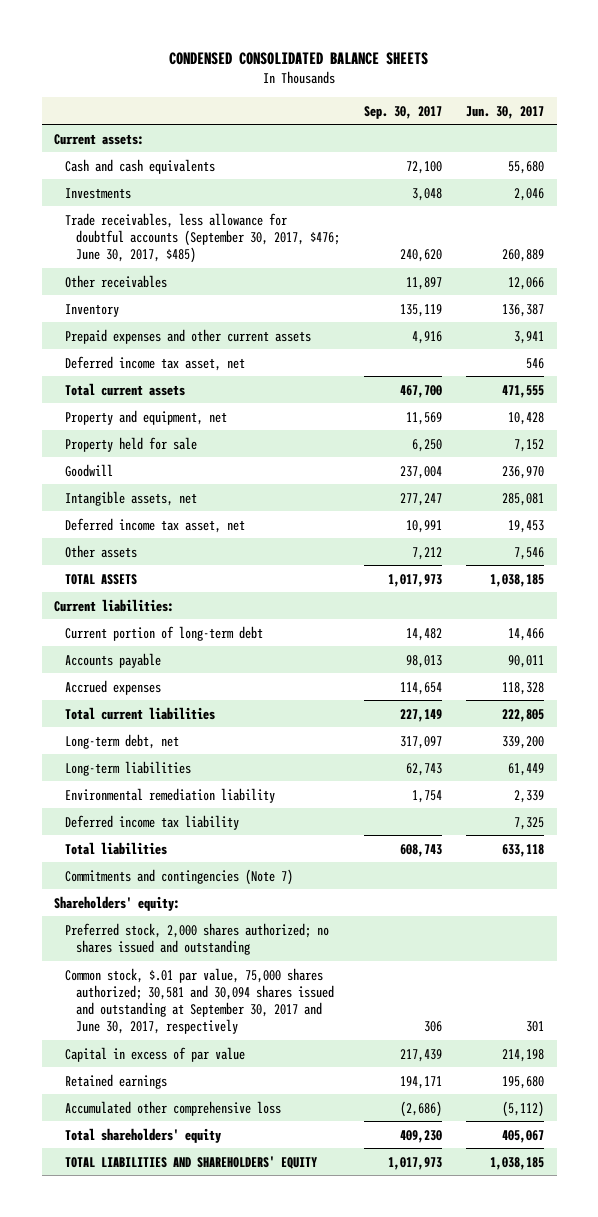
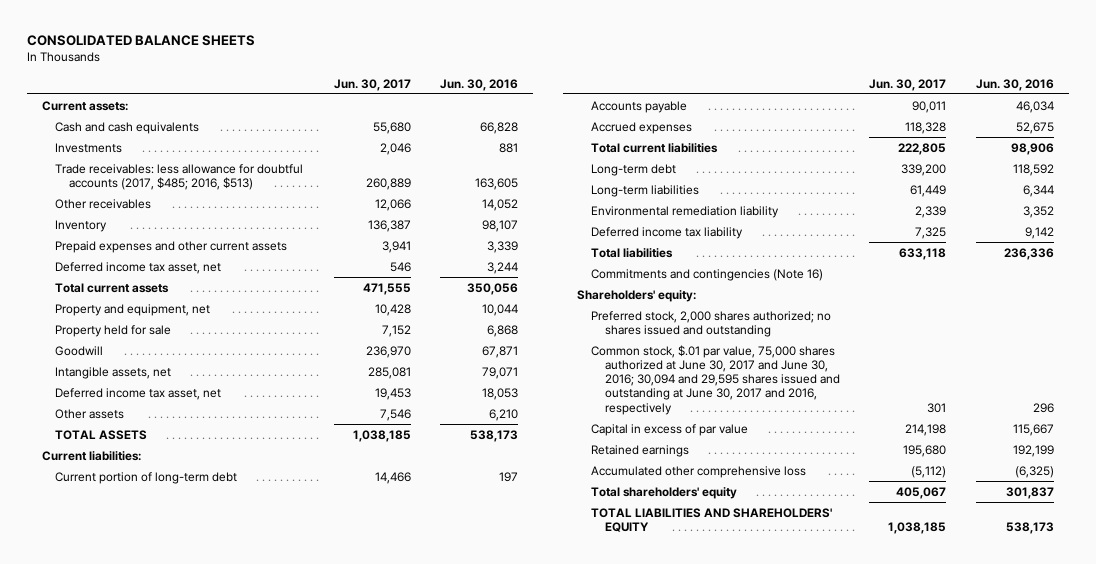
[169,51,429,65] CONDENSED CONSOLIDATED BALANCE SHEETS -> [26,35,255,47] CONSOLIDATED BALANCE SHEETS
[364,105,443,119] Sep. 30, 2017 -> none
none -> [440,78,519,91] Jun. 30, 2016
[65,212,341,264] Trade receivables, less allowance for doubtful accounts (September 30, 2017, $476; June 30, 2017, $485) -> [55,163,304,190] Trade receivables: less allowance for doubtful accounts (2017, $485; 2016, $513)
[65,733,180,749] Long-term debt, net -> [591,163,677,176] Long-term debt
[65,868,294,885] Commitments and contingencies (Note 7) -> [591,268,824,281] Commitments and contingencies (Note 16)
[65,967,335,1035] Common stock, $.01 par value, 75,000 shares authorized; 30,581 and 30,094 shares issued and outstanding at September 30, 2017 and June 30, 2017, respectively -> [591,344,840,415] Common stock, $.01 par value, 75,000 shares authorized at June 30, 2017 and June 30, 2016; 30,094 and 29,595 shares issued and outstanding at June 30, 2017 and 2016, respectively

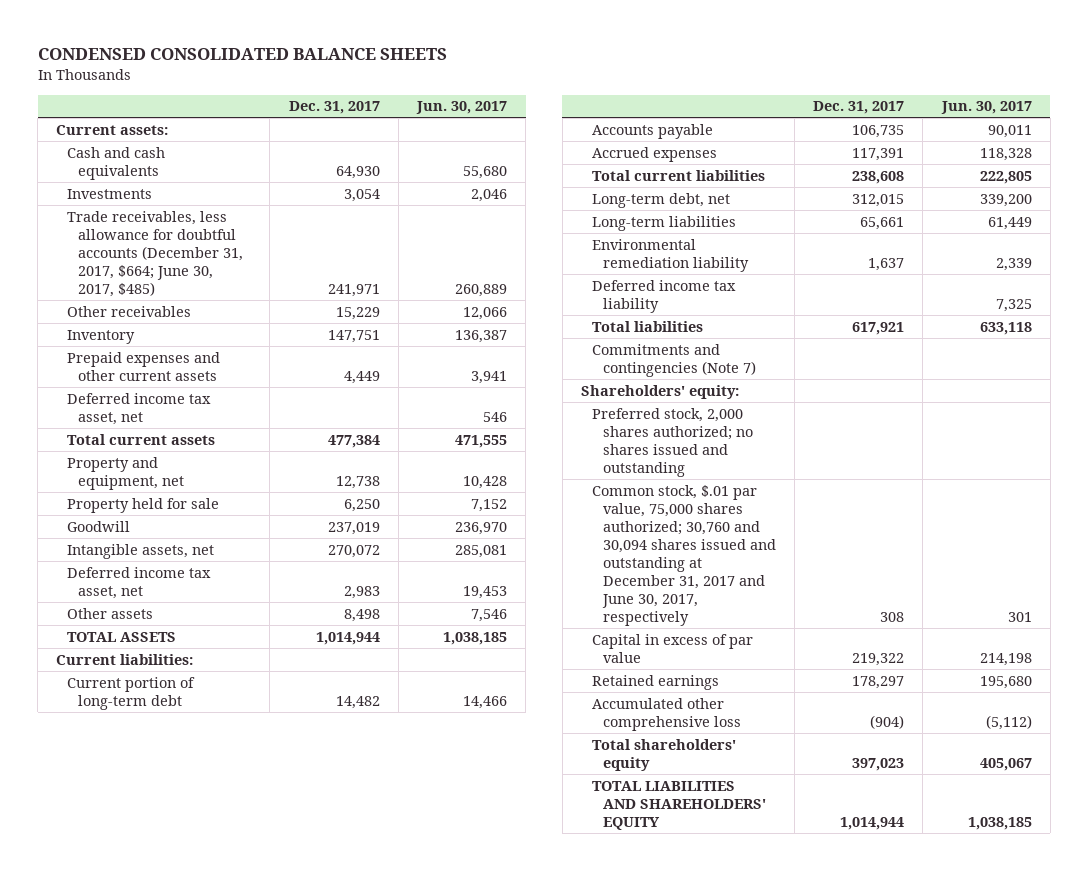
[26,35,255,47] CONSOLIDATED BALANCE SHEETS -> [37,48,447,61] CONDENSED CONSOLIDATED BALANCE SHEETS
[440,78,519,91] Jun. 30, 2016 -> none
none -> [288,101,380,115] Dec. 31, 2017
[55,163,304,190] Trade receivables: less allowance for doubtful accounts (2017, $485; 2016, $513) -> [67,210,244,298] Trade receivables, less allowance for doubtful accounts (December 31, 2017, $664; June 30, 2017, $485)
[591,163,677,176] Long-term debt -> [591,192,730,208] Long-term debt, net
[591,268,824,281] Commitments and contingencies (Note 16) -> [591,343,756,377] Commitments and contingencies (Note 7)
[591,344,840,415] Common stock, $.01 par value, 75,000 shares authorized at June 30, 2017 and June 30, 2016; 30,094 and 29,595 shares issued and outstanding at June 30, 2017 and 2016, respectively -> [591,484,776,627] Common stock, $.01 par value, 75,000 shares authorized; 30,760 and 30,094 shares issued and outstanding at December 31, 2017 and June 30, 2017, respectively

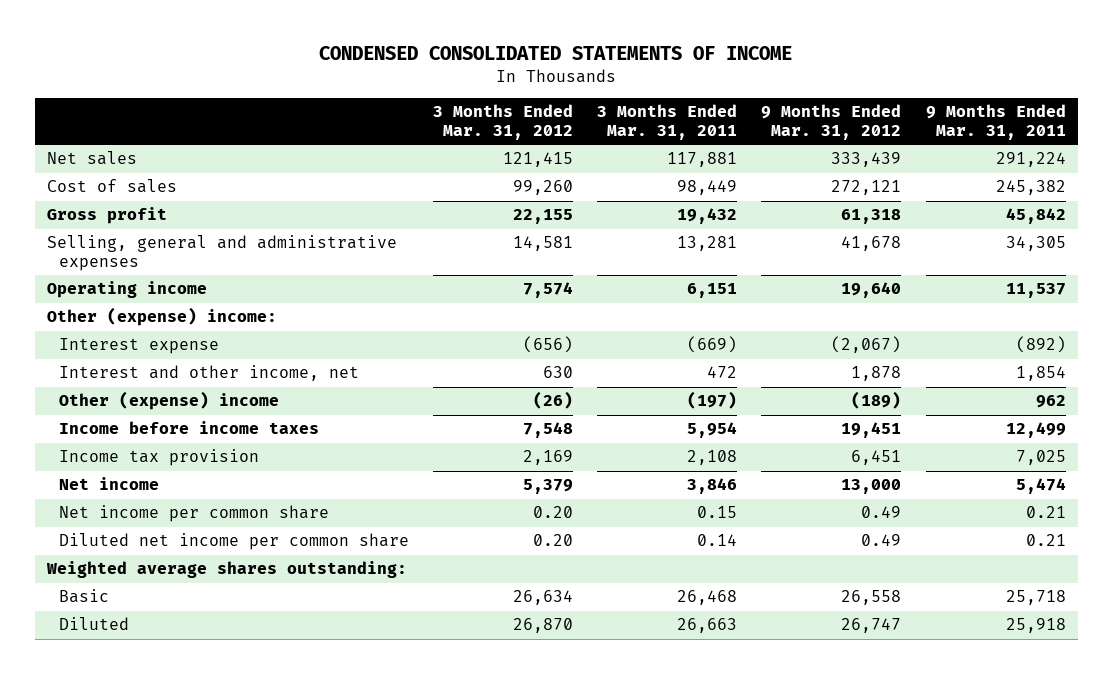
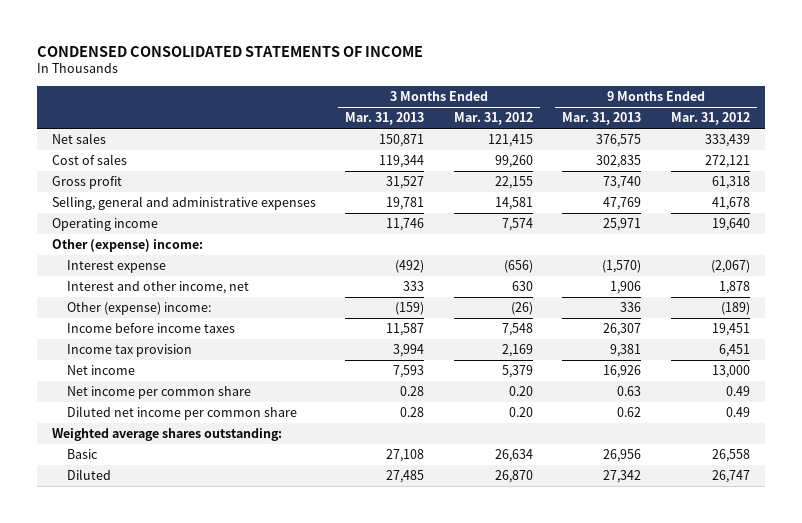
[597,104,738,140] 3 Months Ended Mar. 31, 2011 -> none
[925,104,1066,140] 9 Months Ended Mar. 31, 2011 -> none
none -> [345,112,425,126] Mar. 31, 2013
none -> [562,112,642,126] Mar. 31, 2013
[59,391,280,411] Other (expense) income -> [67,302,212,316] Other (expense) income:

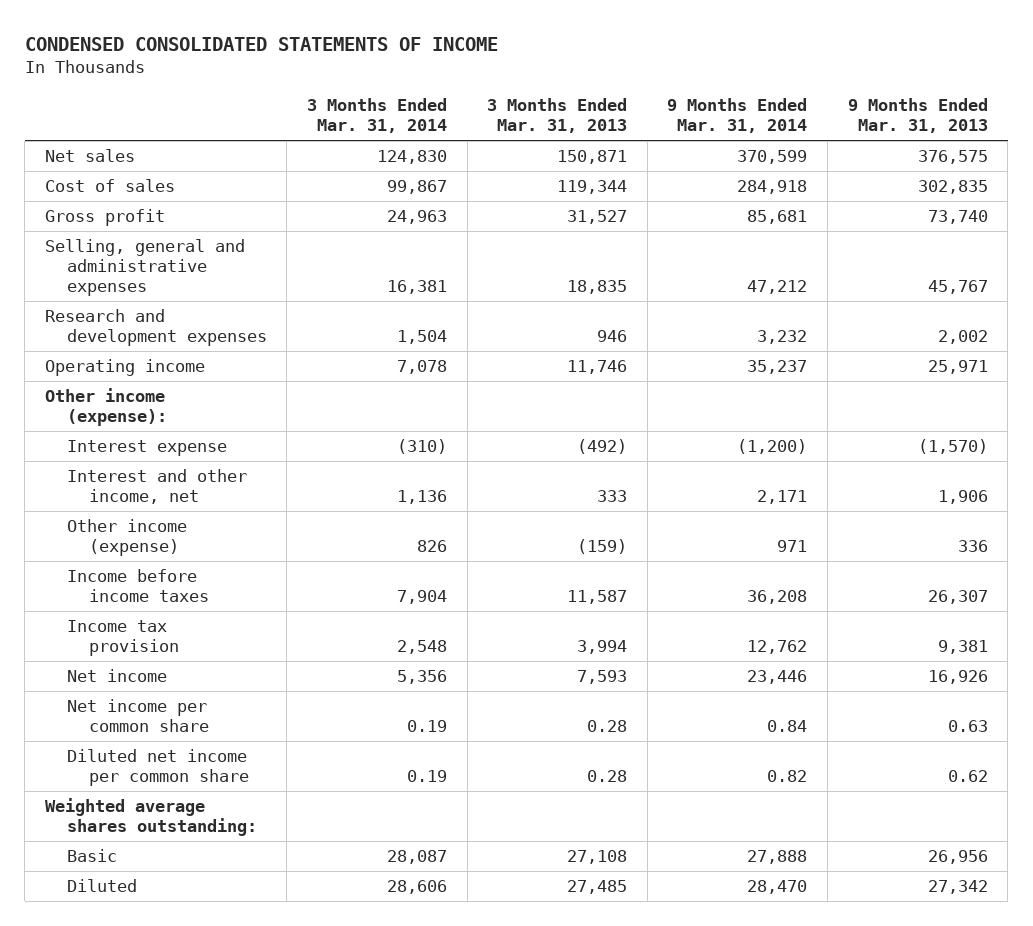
[453,112,533,126] Mar. 31, 2012 -> none
[670,112,750,126] Mar. 31, 2012 -> none
none -> [307,98,448,134] 3 Months Ended Mar. 31, 2014
none -> [667,98,808,134] 9 Months Ended Mar. 31, 2014
[386,197,425,211] 19,781 -> [567,280,628,295] 18,835
[603,197,642,211] 47,769 -> [927,280,988,295] 45,767
none -> [44,309,267,347] Research and development expenses
[51,239,203,253] Other (expense) income: -> [44,388,167,427] Other income (expense):
[67,302,212,316] Other (expense) income: -> [66,519,187,557] Other income (expense)

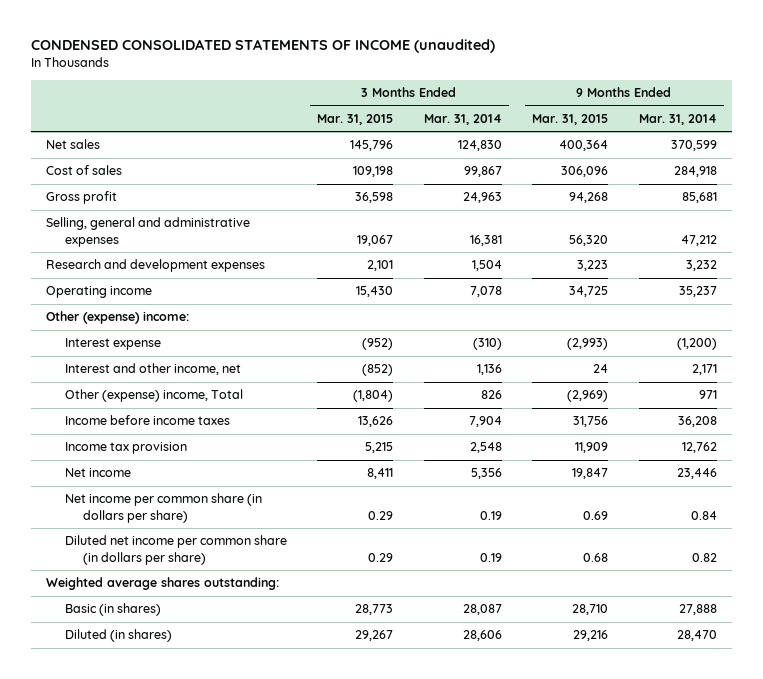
[24,36,498,51] CONDENSED CONSOLIDATED STATEMENTS OF INCOME -> [30,39,495,54] CONDENSED CONSOLIDATED STATEMENTS OF INCOME (unaudited)
[487,98,628,134] 3 Months Ended Mar. 31, 2013 -> none
[847,98,988,134] 9 Months Ended Mar. 31, 2013 -> none
none -> [317,114,394,126] Mar. 31, 2015
none -> [532,114,609,126] Mar. 31, 2015
[44,388,167,427] Other income (expense): -> [46,311,190,325] Other (expense) income:
[66,519,187,557] Other income (expense) -> [64,389,243,403] Other (expense) income, Total
[66,699,209,733] Net income per common share -> [64,493,262,523] Net income per common share (in dollars per share)
[66,749,249,787] Diluted net income per common share -> [64,535,287,565] Diluted net income per common share (in dollars per share)
[66,849,117,863] Basic -> [64,603,161,617] Basic (in shares)
[66,879,137,893] Diluted -> [64,629,172,643] Diluted (in shares)

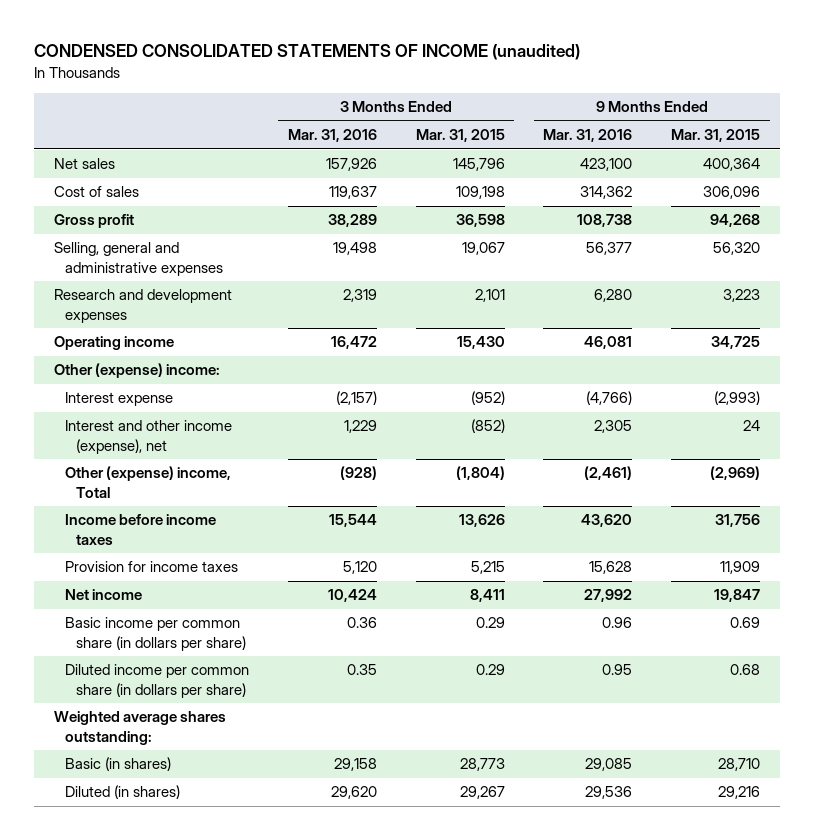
[423,114,502,126] Mar. 31, 2014 -> none
[638,114,717,126] Mar. 31, 2014 -> none
none -> [287,129,377,143] Mar. 31, 2016
none -> [543,129,633,143] Mar. 31, 2016
[64,363,241,376] Interest and other income, net -> [64,420,232,454] Interest and other income (expense), net
[64,442,187,455] Income tax provision -> [64,561,238,573] Provision for income taxes
[64,493,262,523] Net income per common share (in dollars per share) -> [64,617,246,651] Basic income per common share (in dollars per share)
[64,535,287,565] Diluted net income per common share (in dollars per share) -> [64,664,249,698] Diluted income per common share (in dollars per share)

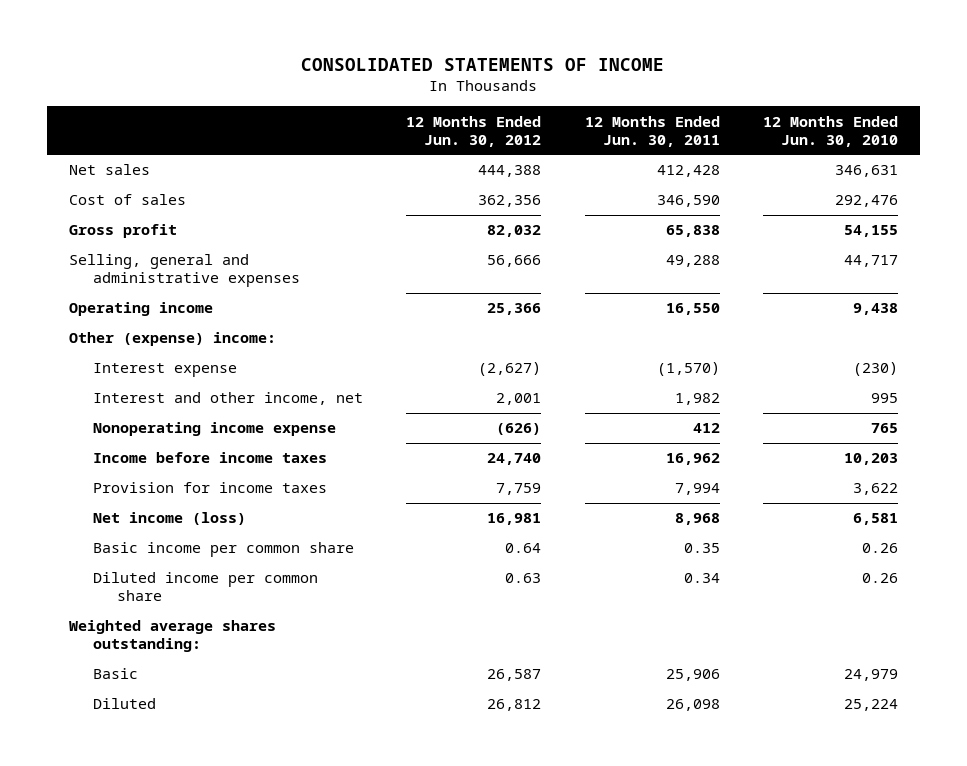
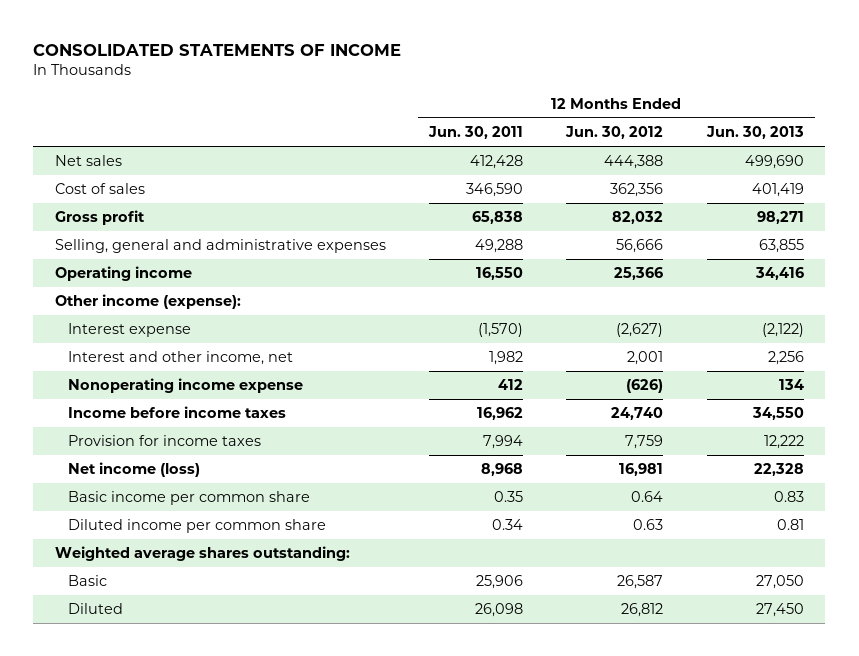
[763,115,899,147] 12 Months Ended Jun. 30, 2010 -> none
none -> [705,126,804,140] Jun. 30, 2013
[68,332,276,347] Other (expense) income: -> [54,294,241,310] Other income (expense):

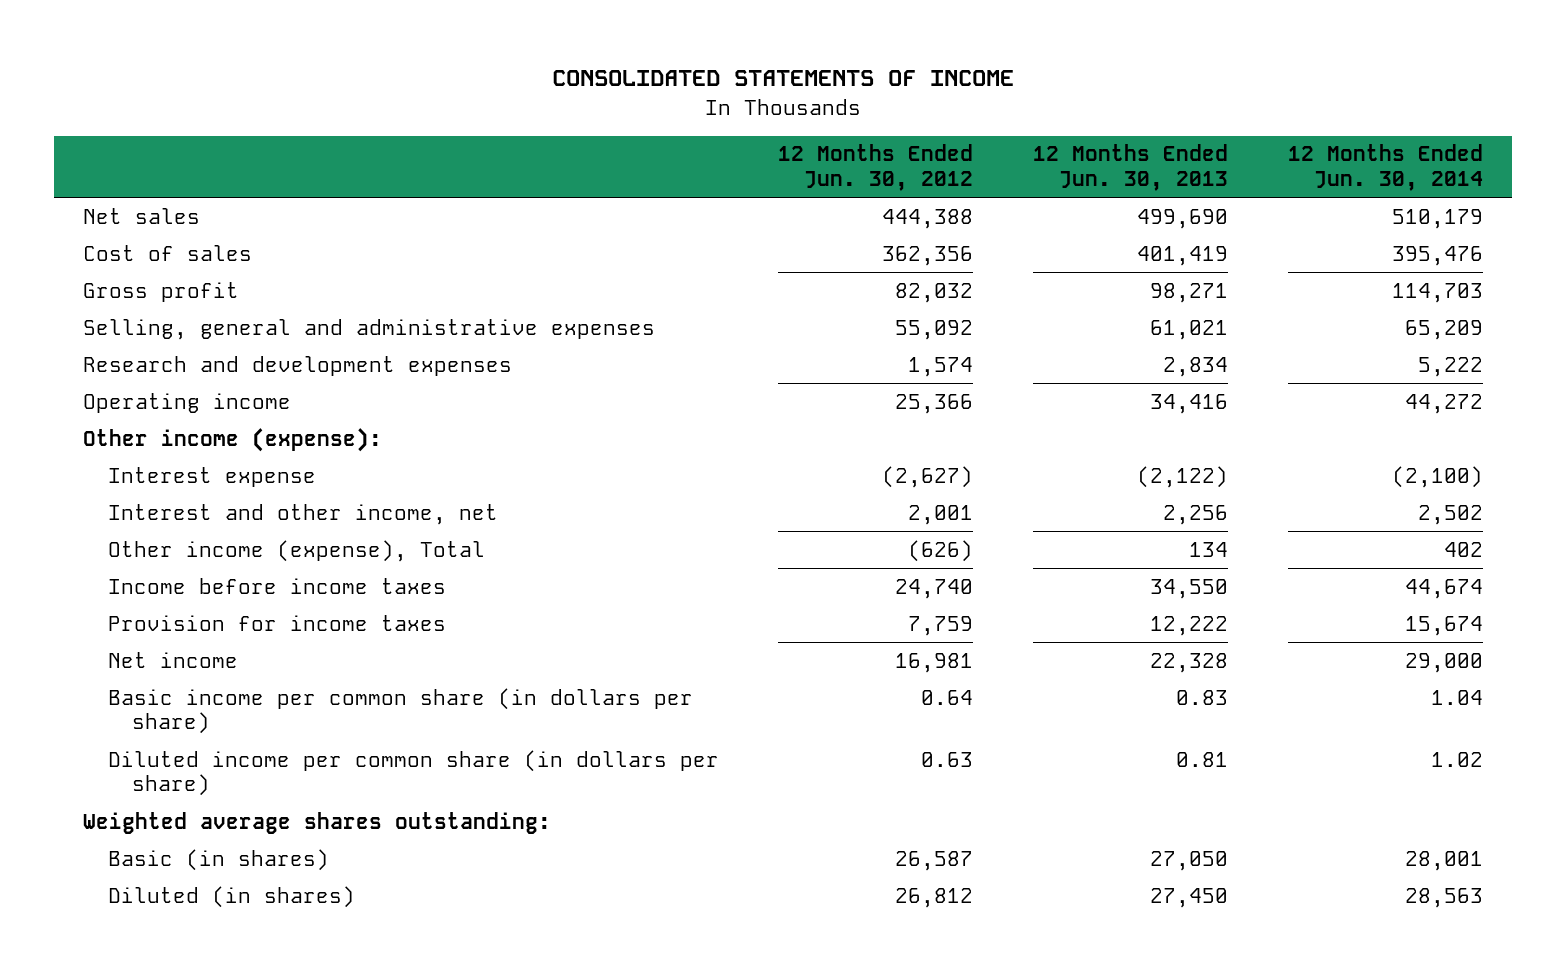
[428,126,524,140] Jun. 30, 2011 -> none
none -> [1287,144,1483,191] 12 Months Ended Jun. 30, 2014
[616,239,664,254] 56,666 -> [895,319,974,340] 55,092
[758,239,804,254] 63,855 -> [1149,319,1228,340] 61,021
none -> [83,355,513,376] Research and development expenses
[67,378,303,394] Nonoperating income expense -> [107,539,485,562] Other income (expense), Total
[67,462,200,478] Net income (loss) -> [107,651,238,668] Net income
[67,491,310,506] Basic income per common share -> [107,687,693,735] Basic income per common share (in dollars per share)
[67,519,326,534] Diluted income per common share -> [107,749,719,797] Diluted income per common share (in dollars per share)
[67,575,107,587] Basic -> [107,848,329,871] Basic (in shares)
[67,603,123,615] Diluted -> [107,885,355,908] Diluted (in shares)

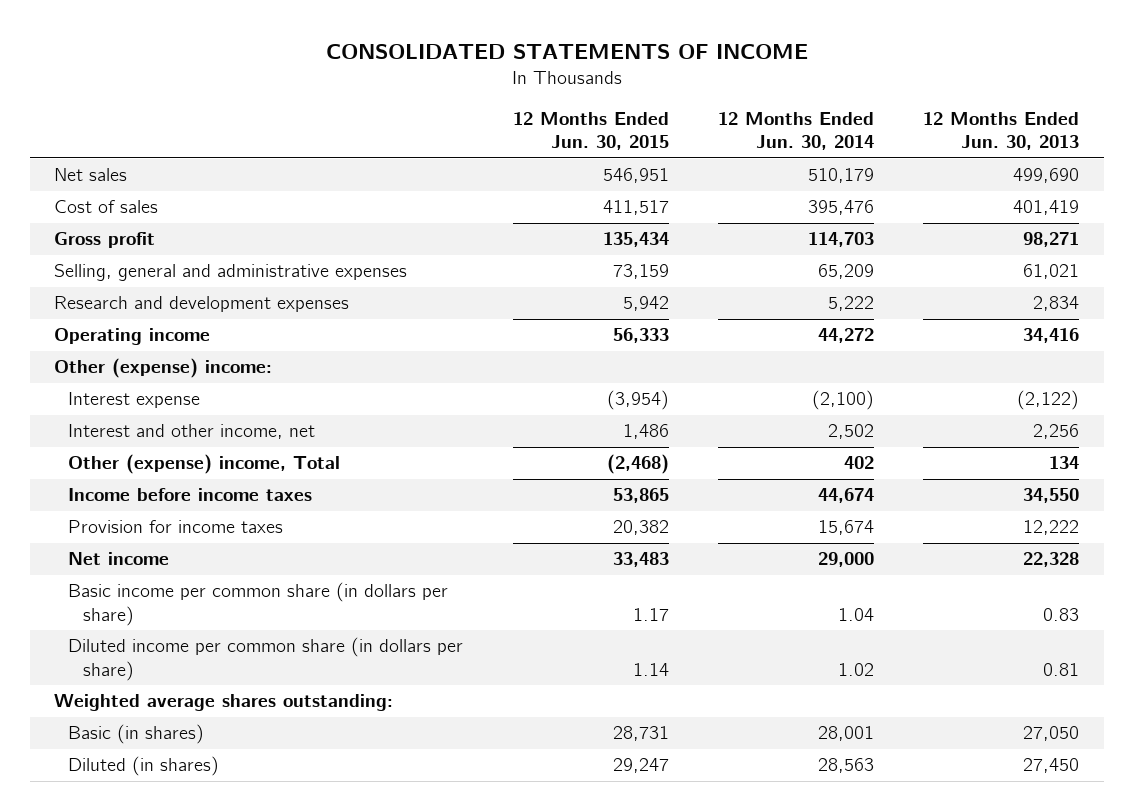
[778,144,974,191] 12 Months Ended Jun. 30, 2012 -> none
none -> [512,111,669,151] 12 Months Ended Jun. 30, 2015
[83,427,383,452] Other income (expense): -> [54,358,273,379] Other (expense) income:
[107,539,485,562] Other income (expense), Total -> [68,454,341,475] Other (expense) income, Total

